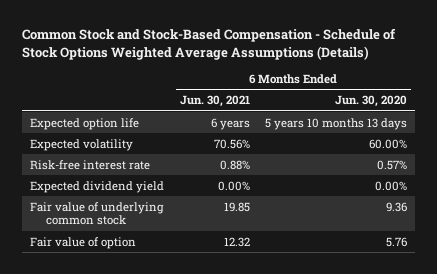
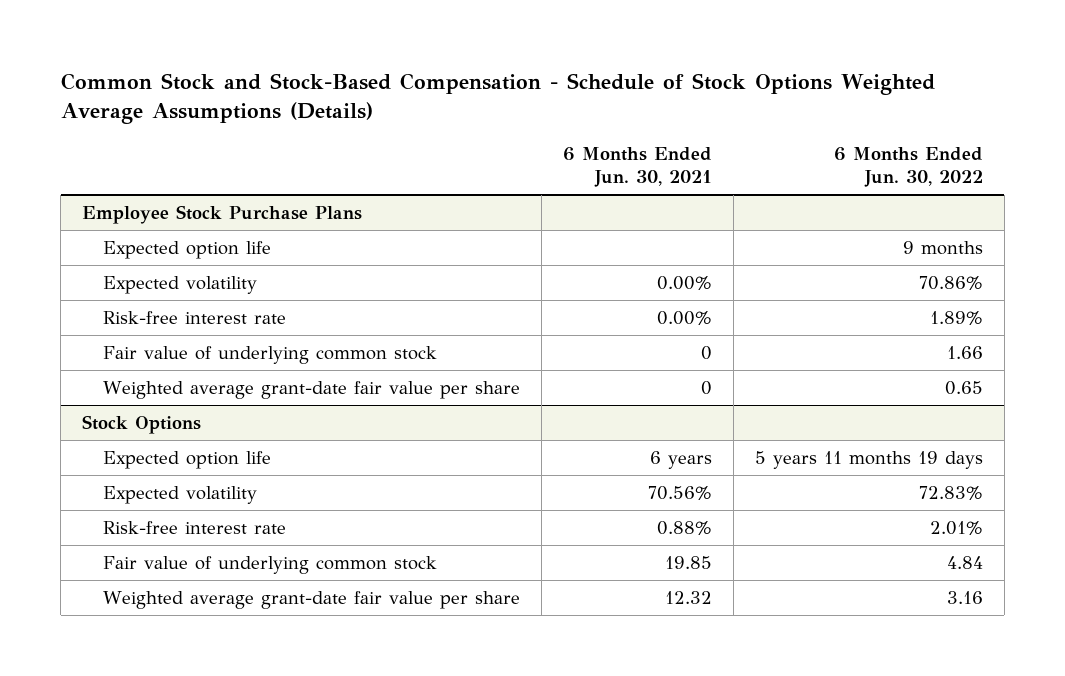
[335,95,408,108] Jun. 30, 2020 -> none
none -> [833,147,983,188] 6 Months Ended Jun. 30, 2022
none -> [82,204,363,224] Employee Stock Purchase Plans
none -> [102,240,271,259] Expected option life
none -> [102,275,257,294] Expected volatility
none -> [102,310,286,324] Risk-free interest rate
none -> [102,345,437,364] Fair value of underlying common stock
none -> [102,380,520,399] Weighted average grant-date fair value per share
none -> [82,414,202,434] Stock Options
[29,180,164,193] Expected dividend yield -> none
[29,236,136,249] Fair value of option -> [102,590,520,609] Weighted average grant-date fair value per share

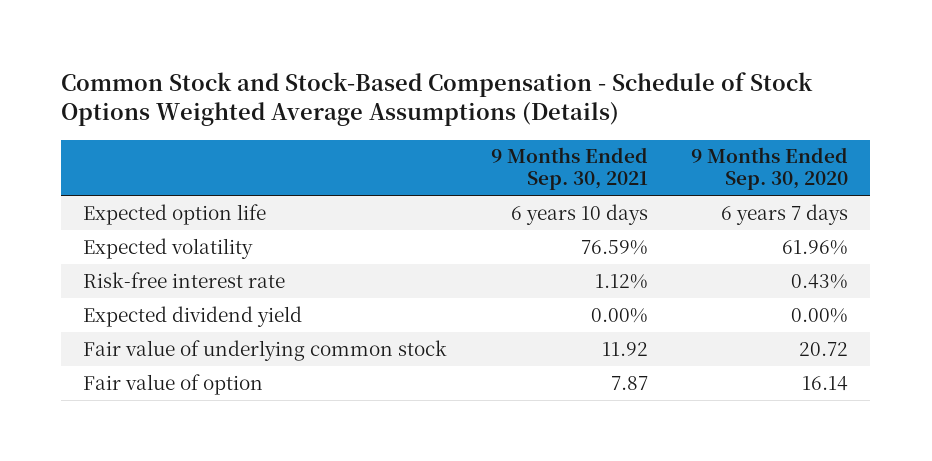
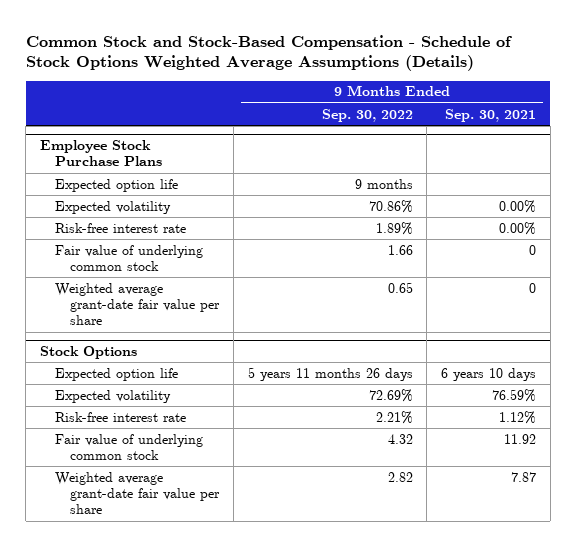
[691,147,849,191] 9 Months Ended Sep. 30, 2020 -> none
none -> [321,108,413,122] Sep. 30, 2022
none -> [40,139,163,167] Employee Stock Purchase Plans
none -> [55,178,179,192] Expected option life
none -> [55,200,172,214] Expected volatility
none -> [55,222,187,233] Risk-free interest rate
none -> [55,244,204,271] Fair value of underlying common stock
none -> [55,282,221,326] Weighted average grant-date fair value per share
none -> [40,345,138,359] Stock Options
[83,305,303,327] Expected dividend yield -> none
[83,373,264,395] Fair value of option -> [55,471,221,515] Weighted average grant-date fair value per share

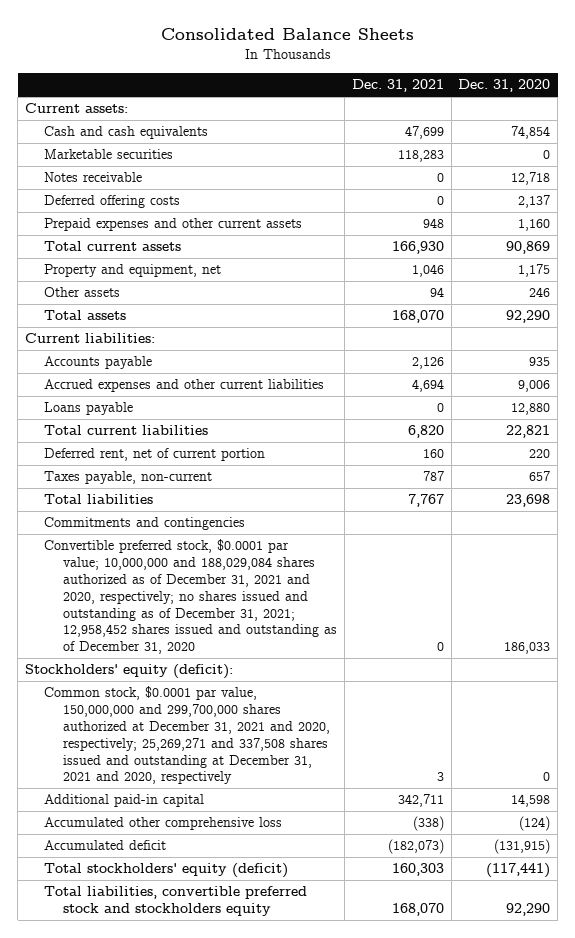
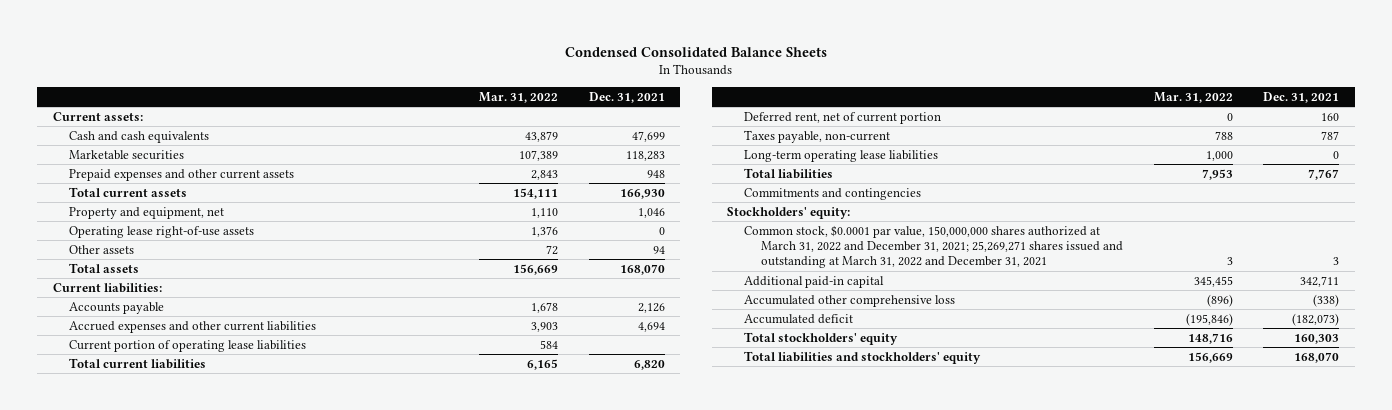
[160,27,414,40] Consolidated Balance Sheets -> [565,47,828,58] Condensed Consolidated Balance Sheets
[458,79,551,93] Dec. 31, 2020 -> none
none -> [478,91,558,103] Mar. 31, 2022
[44,172,143,183] Notes receivable -> none
[44,195,181,209] Deferred offering costs -> none
none -> [69,225,255,238] Operating lease right-of-use assets
[44,402,134,416] Loans payable -> none
none -> [69,339,307,352] Current portion of operating lease liabilities
none -> [744,149,939,162] Long-term operating lease liabilities
[44,539,338,655] Convertible preferred stock, $0.0001 par value; 10,000,000 and 188,029,084 shares authorized as of December 31, 2021 and 2020, respectively; no shares issued and outstanding as of December 31, 2021; 12,958,452 shares issued and outstanding as of December 31, 2020 -> none
[25,664,234,680] Stockholders' equity (deficit): -> [727,206,851,219] Stockholders' equity:
[44,686,331,785] Common stock, $0.0001 par value, 150,000,000 and 299,700,000 shares authorized at December 31, 2021 and 2020, respectively; 25,269,271 and 337,508 shares issued and outstanding at December 31, 2021 and 2020, respectively -> [744,224,1123,269] Common stock, $0.0001 par value, 150,000,000 shares authorized at March 31, 2022 and December 31, 2021; 25,269,271 shares issued and outstanding at March 31, 2022 and December 31, 2021
[44,863,289,879] Total stockholders' equity (deficit) -> [744,331,899,345] Total stockholders' equity
[44,886,308,917] Total liabilities, convertible preferred stock and stockholders equity -> [744,350,982,364] Total liabilities and stockholders' equity

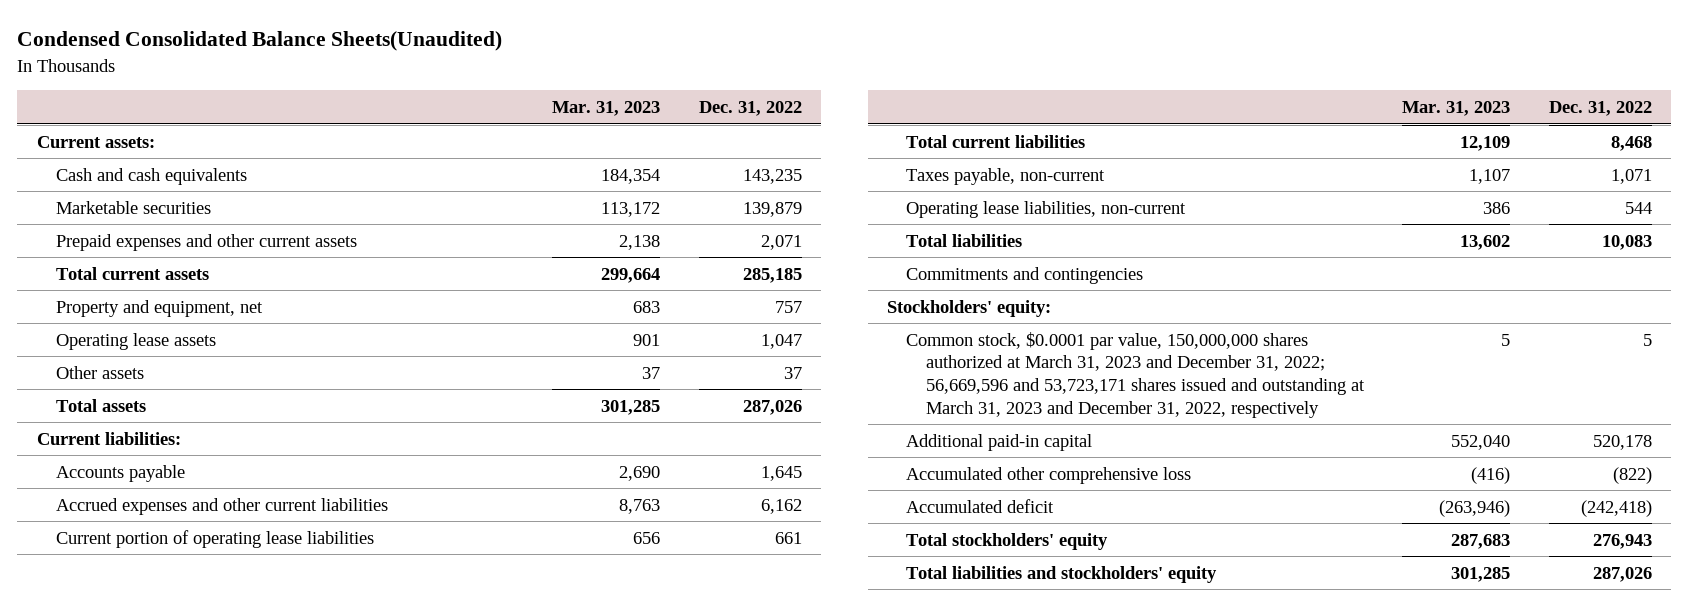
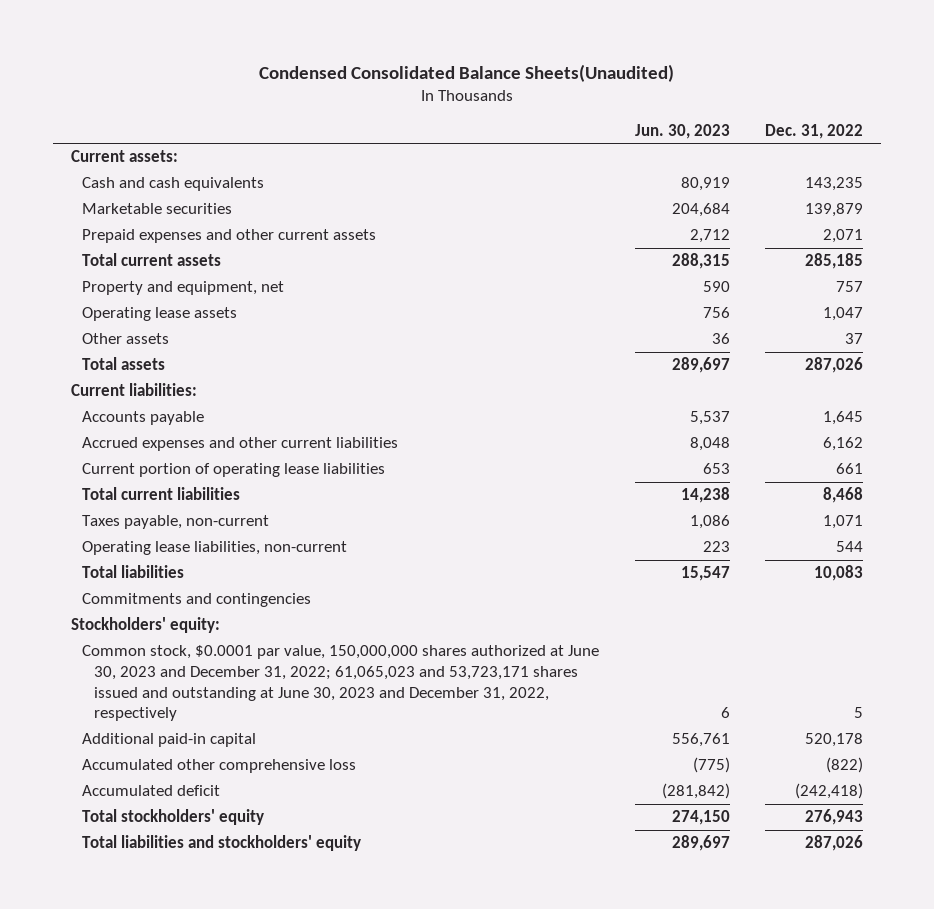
[552,101,661,117] Mar. 31, 2023 -> none
none -> [634,123,730,139] Jun. 30, 2023
[906,331,1365,418] Common stock, $0.0001 par value, 150,000,000 shares authorized at March 31, 2023 and December 31, 2022; 56,669,596 and 53,723,171 shares issued and outstanding at March 31, 2023 and December 31, 2022, respectively -> [82,645,600,722] Common stock, $0.0001 par value, 150,000,000 shares authorized at June 30, 2023 and December 31, 2022; 61,065,023 and 53,723,171 shares issued and outstanding at June 30, 2023 and December 31, 2022, respectively

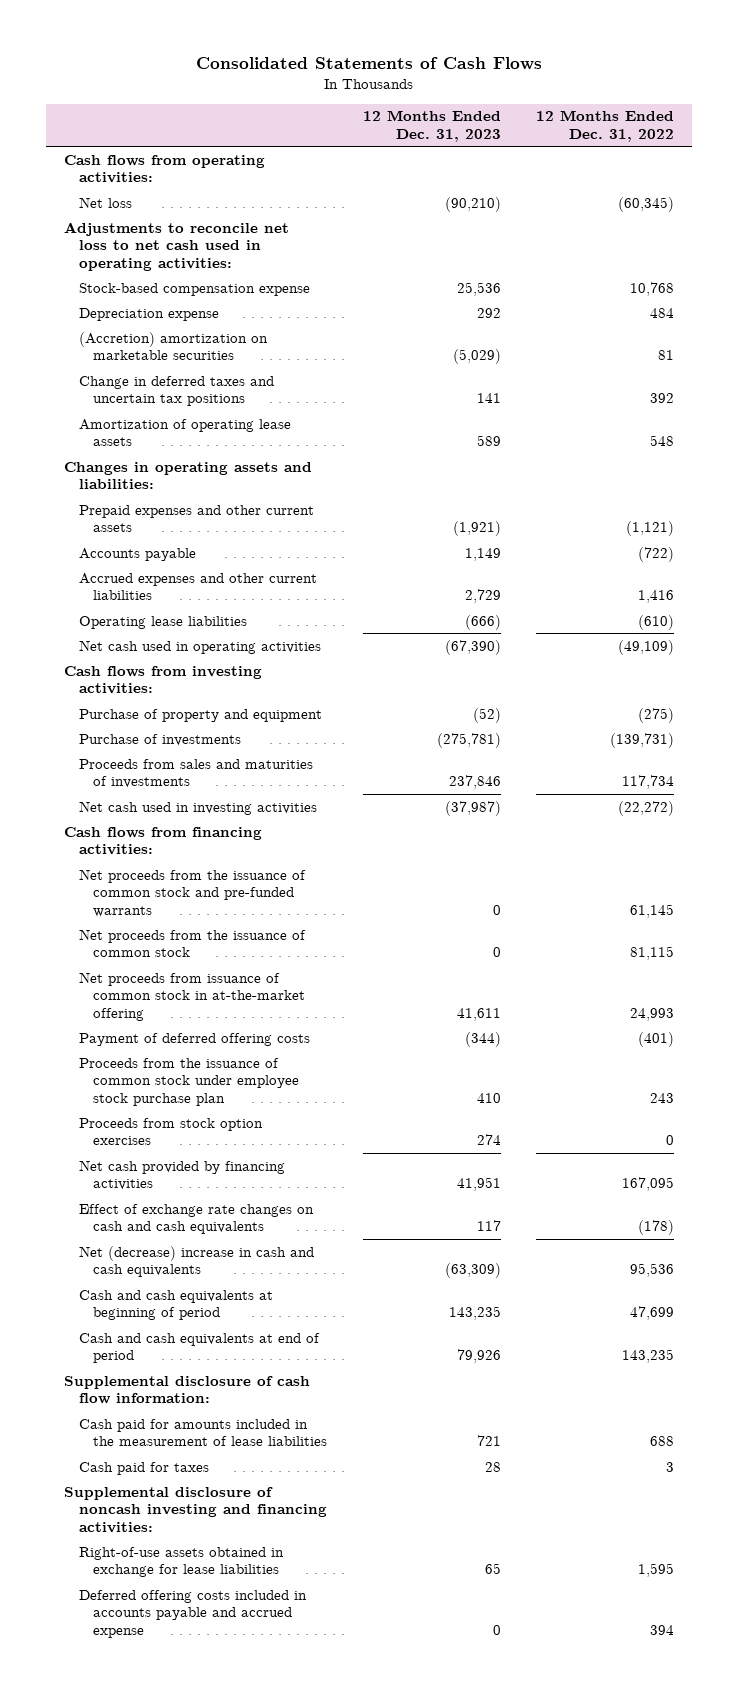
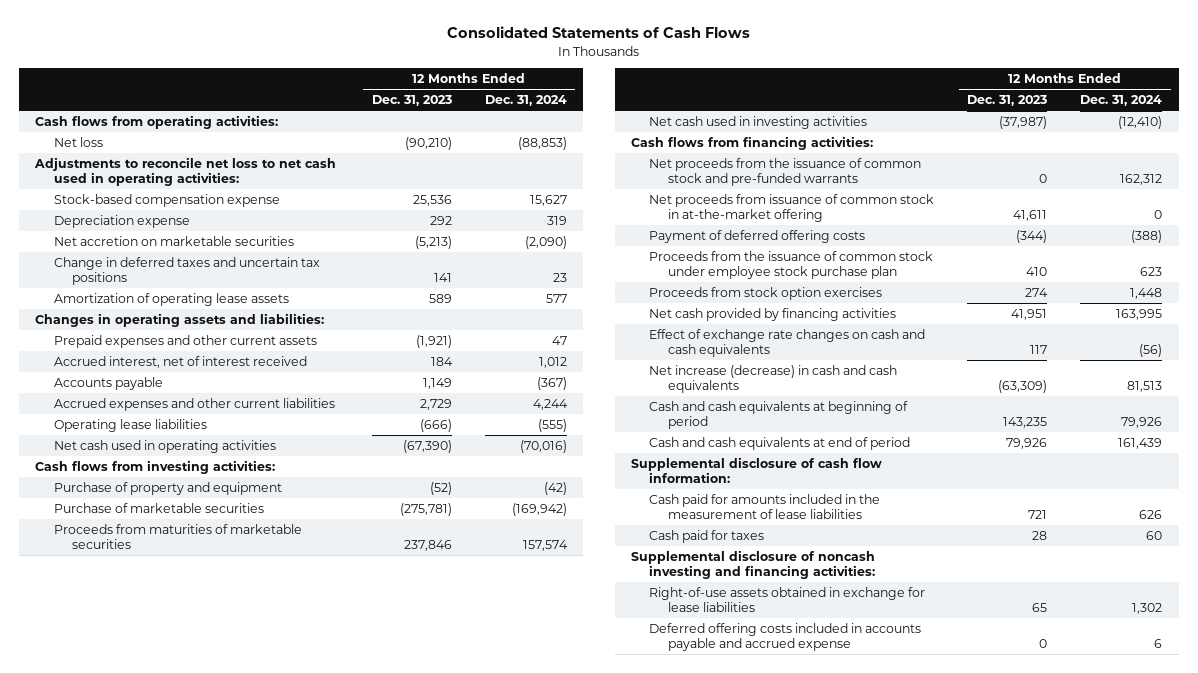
[536,110,675,142] 12 Months Ended Dec. 31, 2022 -> none
none -> [484,95,567,107] Dec. 31, 2024
[78,331,268,361] (Accretion) amortization on marketable securities -> [53,235,294,246] Net accretion on marketable securities
[452,349,501,365] (5,029) -> [414,235,452,249] (5,213)
none -> [53,355,307,368] Accrued interest, net of interest received
[78,733,241,746] Purchase of investments -> [53,502,264,513] Purchase of marketable securities
[78,758,313,789] Proceeds from sales and maturities of investments -> [53,523,302,550] Proceeds from maturities of marketable securities
[78,928,306,958] Net proceeds from the issuance of common stock -> none
[78,1245,314,1278] Net (decrease) increase in cash and cash equivalents -> [649,364,898,394] Net increase (decrease) in cash and cash equivalents

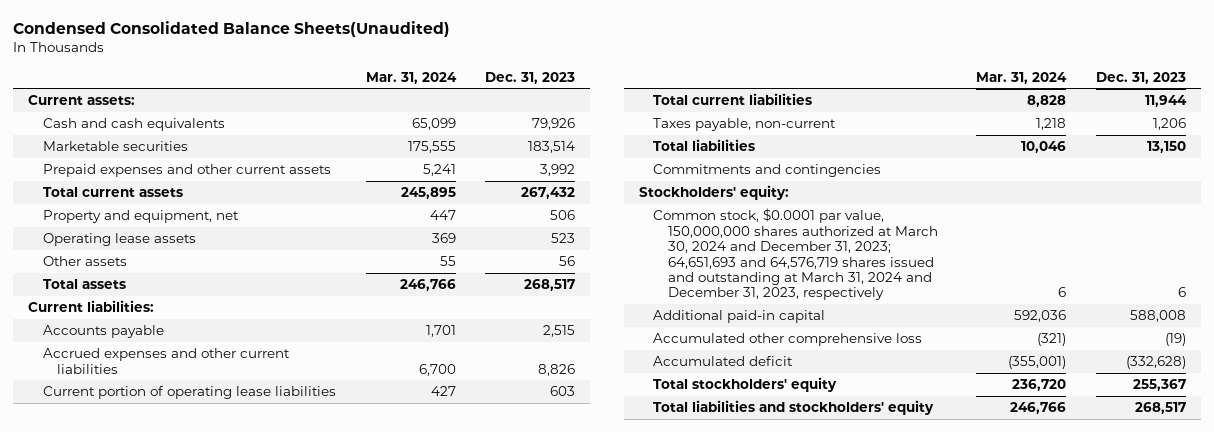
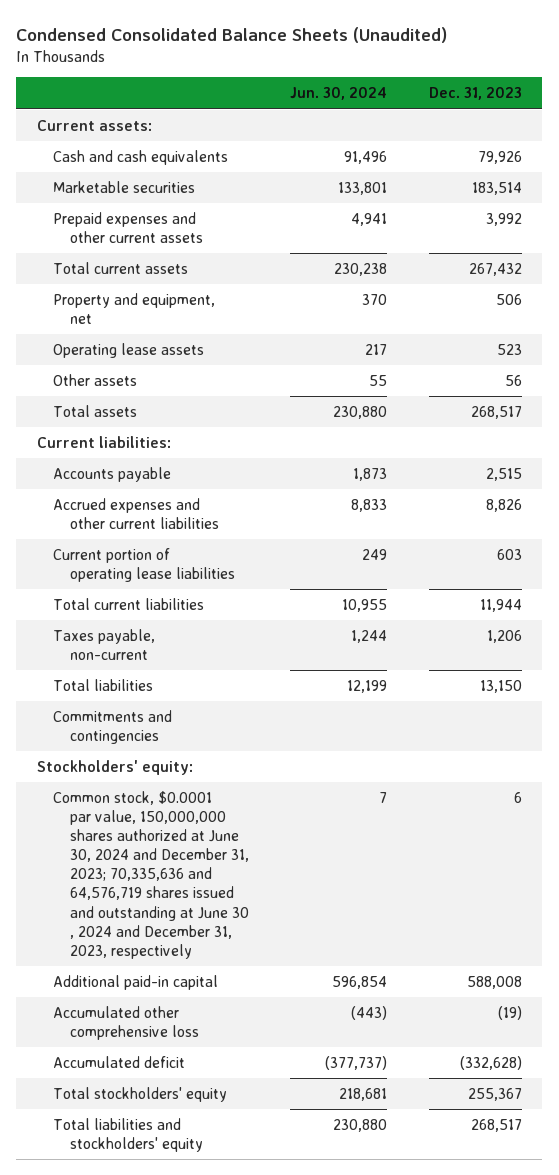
[13,21,451,38] Condensed Consolidated Balance Sheets(Unaudited) -> [16,26,448,43] Condensed Consolidated Balance Sheets (Unaudited)
[365,71,457,84] Mar. 31, 2024 -> none
none -> [290,87,388,101] Jun. 30, 2024
[653,208,938,301] Common stock, $0.0001 par value, 150,000,000 shares authorized at March 30, 2024 and December 31, 2023; 64,651,693 and 64,576,719 shares issued and outstanding at March 31, 2024 and December 31, 2023, respectively -> [53,790,249,959] Common stock, $0.0001 par value, 150,000,000 shares authorized at June 30, 2024 and December 31, 2023; 70,335,636 and 64,576,719 shares issued and outstanding at June 30 , 2024 and December 31, 2023, respectively

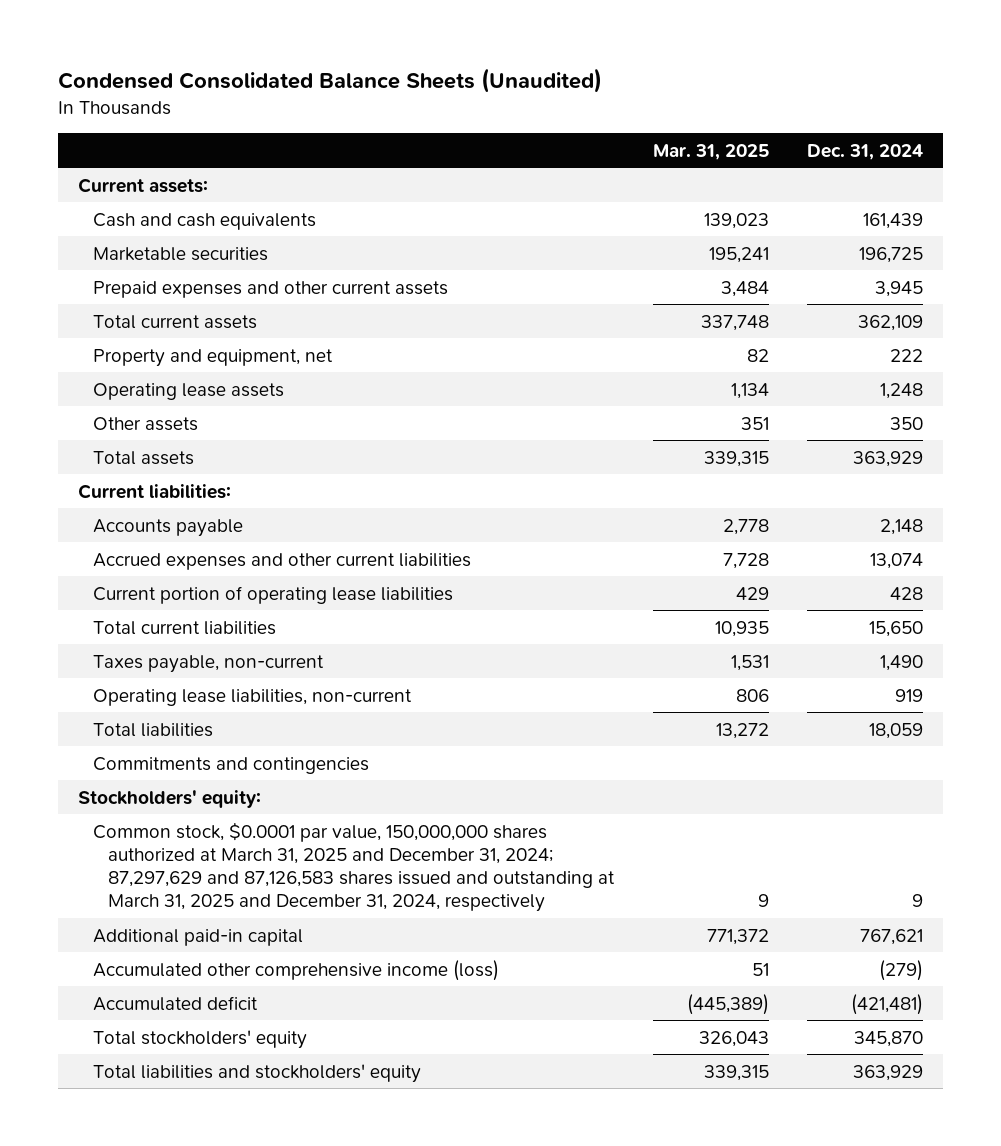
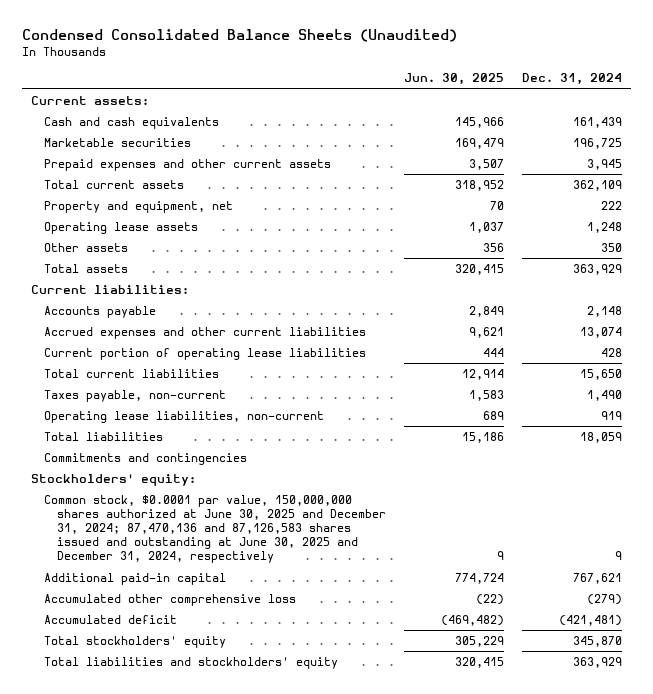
[652,143,769,160] Mar. 31, 2025 -> none
none -> [404,73,505,86] Jun. 30, 2025
[93,821,616,913] Common stock, $0.0001 par value, 150,000,000 shares authorized at March 31, 2025 and December 31, 2024; 87,297,629 and 87,126,583 shares issued and outstanding at March 31, 2025 and December 31, 2024, respectively -> [44,495,387,564] Common stock, $0.0001 par value, 150,000,000 shares authorized at June 30, 2025 and December 31, 2024; 87,470,136 and 87,126,583 shares issued and outstanding at June 30, 2025 and December 31, 2024, respectively
[93,959,500,981] Accumulated other comprehensive income (loss) -> [44,594,297,607] Accumulated other comprehensive loss

